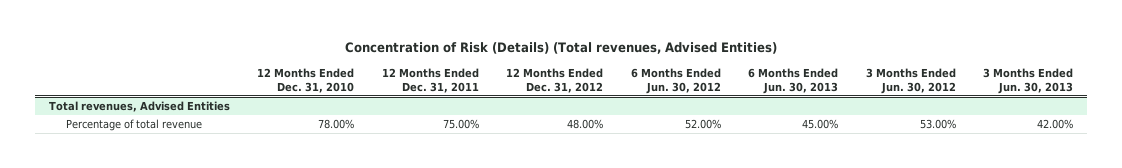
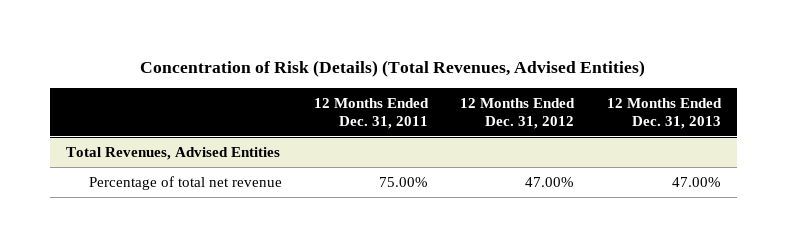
[344,42,777,55] Concentration of Risk (Details) (Total revenues, Advised Entities) -> [140,60,646,78] Concentration of Risk (Details) (Total Revenues, Advised Entities)
[257,67,355,93] 12 Months Ended Dec. 31, 2010 -> none
[630,67,721,94] 6 Months Ended Jun. 30, 2012 -> none
[748,67,839,94] 6 Months Ended Jun. 30, 2013 -> none
[865,67,956,94] 3 Months Ended Jun. 30, 2012 -> none
[983,67,1074,94] 3 Months Ended Jun. 30, 2013 -> none
none -> [606,97,722,129] 12 Months Ended Dec. 31, 2013
[48,101,230,113] Total revenues, Advised Entities -> [65,146,280,160] Total Revenues, Advised Entities
[65,119,202,132] Percentage of total revenue -> [88,175,282,190] Percentage of total net revenue
[567,119,604,130] 48.00% -> [525,176,575,187] 47.00%

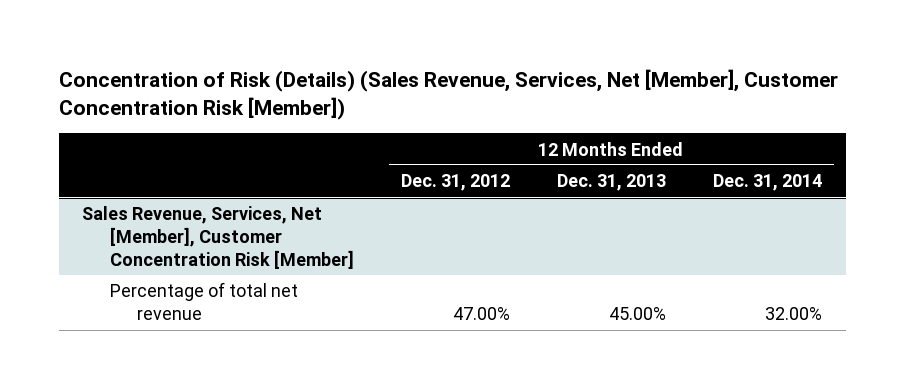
[140,60,646,78] Concentration of Risk (Details) (Total Revenues, Advised Entities) -> [58,68,838,121] Concentration of Risk (Details) (Sales Revenue, Services, Net [Member], Customer Concentration Risk [Member])
[314,97,430,129] 12 Months Ended Dec. 31, 2011 -> none
none -> [713,174,823,192] Dec. 31, 2014
[65,146,280,160] Total Revenues, Advised Entities -> none
none -> [82,206,354,269] Sales Revenue, Services, Net [Member], Customer Concentration Risk [Member]
[671,176,721,187] 47.00% -> [608,307,666,321] 45.00%

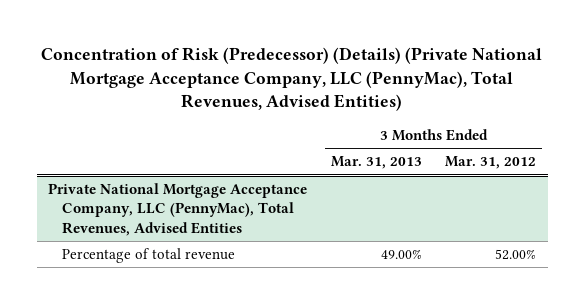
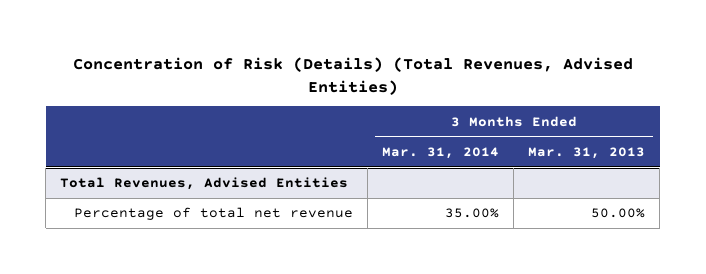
[41,47,543,112] Concentration of Risk (Predecessor) (Details) (Private National Mortgage Acceptance Company, LLC (PennyMac), Total Revenues, Advised Entities) -> [72,56,633,95] Concentration of Risk (Details) (Total Revenues, Advised Entities)
[445,156,537,170] Mar. 31, 2012 -> none
none -> [382,146,500,159] Mar. 31, 2014
[48,182,308,236] Private National Mortgage Acceptance Company, LLC (PennyMac), Total Revenues, Advised Entities -> none
none -> [60,177,349,191] Total Revenues, Advised Entities
[61,247,235,263] Percentage of total revenue -> [74,207,354,221] Percentage of total net revenue
[380,248,422,259] 49.00% -> [591,208,646,219] 50.00%

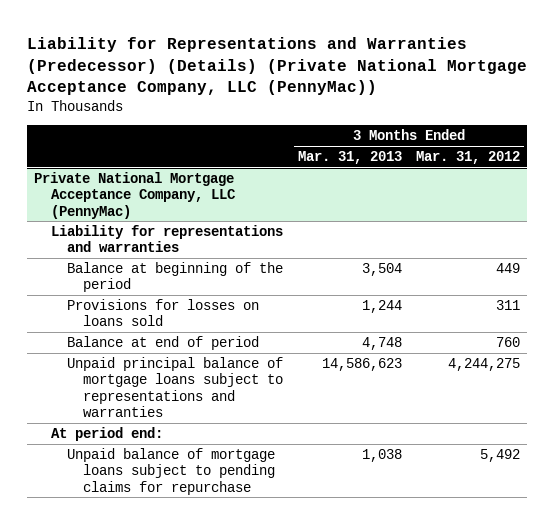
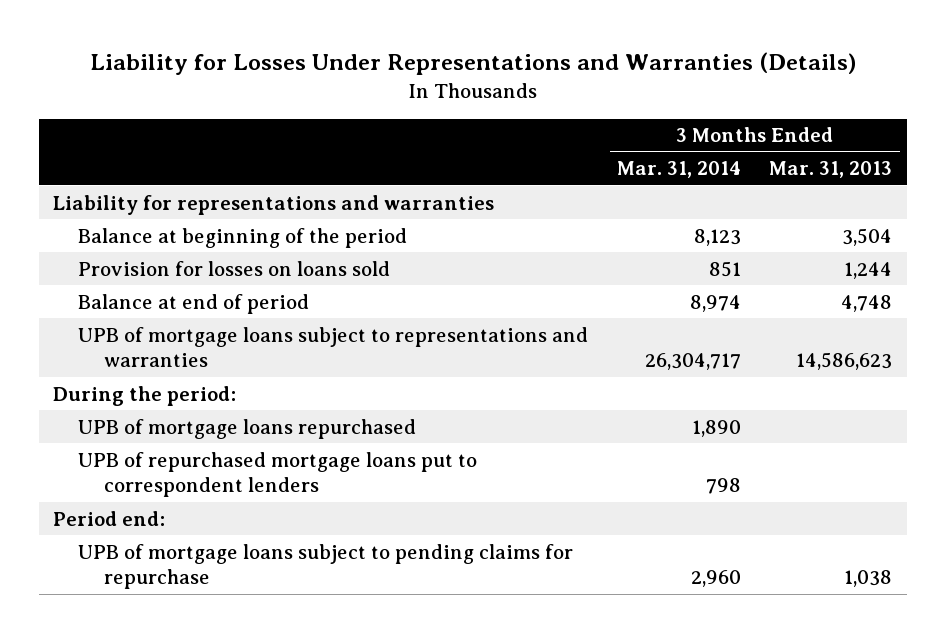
[27,36,528,96] Liability for Representations and Warranties (Predecessor) (Details) (Private National Mortgage Acceptance Company, LLC (PennyMac)) -> [89,52,856,76] Liability for Losses Under Representations and Warranties (Details)
[415,151,520,165] Mar. 31, 2012 -> none
none -> [616,161,741,179] Mar. 31, 2014
[34,172,236,219] Private National Mortgage Acceptance Company, LLC (PennyMac) -> none
[66,299,259,327] Provisions for losses on loans sold -> [78,260,391,276] Provision for losses on loans sold
[66,357,284,418] Unpaid principal balance of mortgage loans subject to representations and warranties -> [78,326,589,368] UPB of mortgage loans subject to representations and warranties
none -> [52,385,236,406] During the period:
none -> [78,418,417,439] UPB of mortgage loans repurchased
none -> [78,451,478,498] UPB of repurchased mortgage loans put to correspondent lenders
[50,427,163,442] At period end: -> [52,510,165,526] Period end:
[66,448,276,495] Unpaid balance of mortgage loans subject to pending claims for repurchase -> [78,543,574,590] UPB of mortgage loans subject to pending claims for repurchase

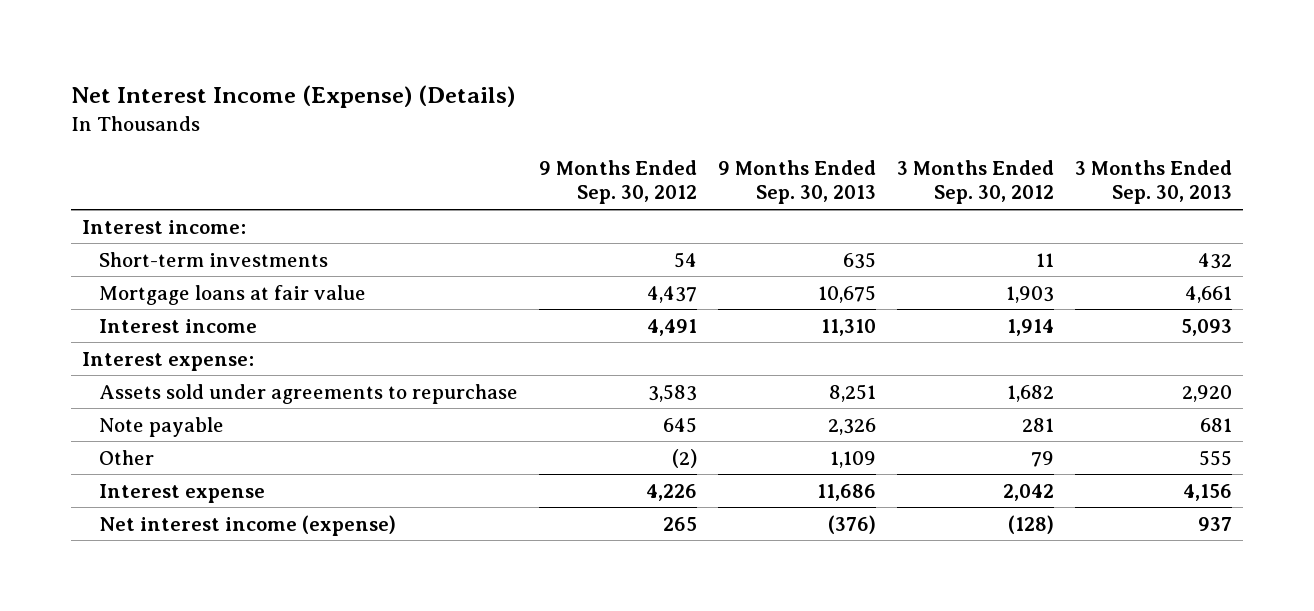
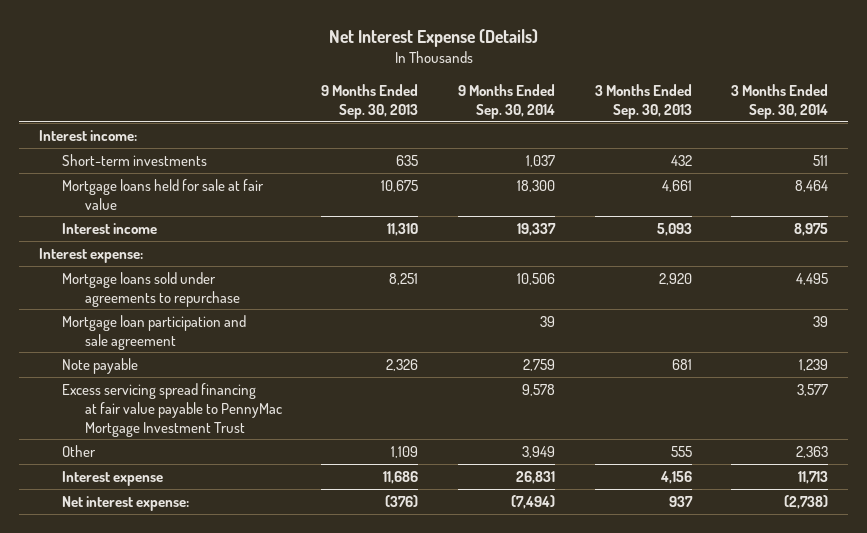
[71,85,516,109] Net Interest Income (Expense) (Details) -> [328,28,538,47] Net Interest Expense (Details)
[538,160,697,205] 9 Months Ended Sep. 30, 2012 -> none
[897,160,1055,205] 3 Months Ended Sep. 30, 2012 -> none
none -> [458,84,556,120] 9 Months Ended Sep. 30, 2014
none -> [731,84,829,120] 3 Months Ended Sep. 30, 2014
[98,284,366,305] Mortgage loans at fair value -> [62,178,265,210] Mortgage loans held for sale at fair value
[98,383,518,404] Assets sold under agreements to repurchase -> [62,271,240,307] Mortgage loans sold under agreements to repurchase
none -> [62,314,247,350] Mortgage loan participation and sale agreement
none -> [62,382,282,437] Excess servicing spread financing at fair value payable to PennyMac Mortgage Investment Trust
[98,514,396,536] Net interest income (expense) -> [62,495,190,511] Net interest expense:

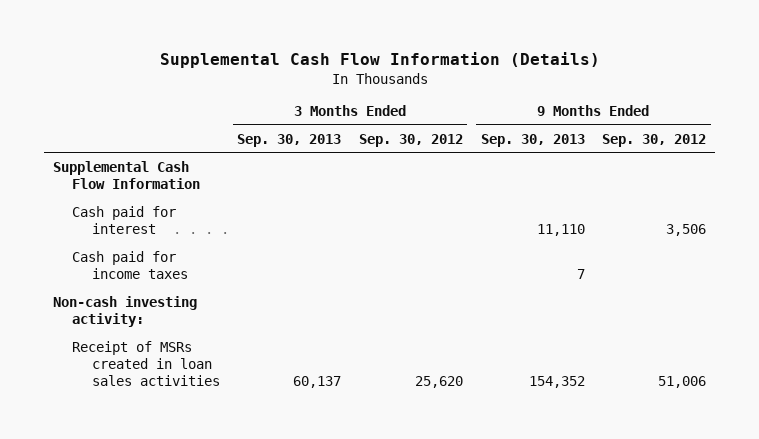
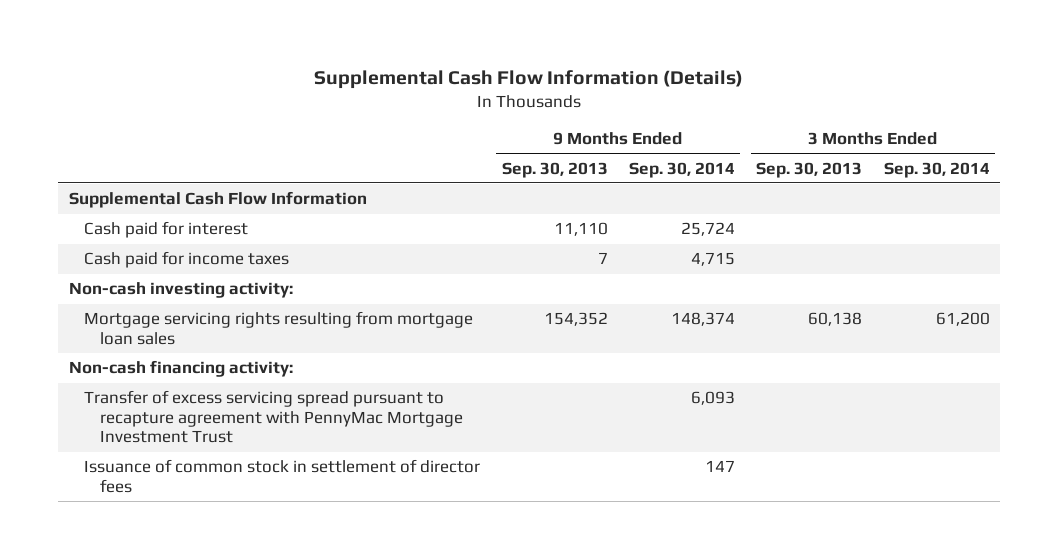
[359,133,464,147] Sep. 30, 2012 -> none
[602,133,707,147] Sep. 30, 2012 -> none
none -> [628,161,735,178] Sep. 30, 2014
none -> [883,161,990,178] Sep. 30, 2014
[72,340,220,386] Receipt of MSRs created in loan sales activities -> none
none -> [84,311,474,345] Mortgage servicing rights resulting from mortgage loan sales
none -> [68,360,293,378] Non-cash financing activity:
none -> [84,390,463,444] Transfer of excess servicing spread pursuant to recapture agreement with PennyMac Mortgage Investment Trust
none -> [84,459,481,493] Issuance of common stock in settlement of director fees

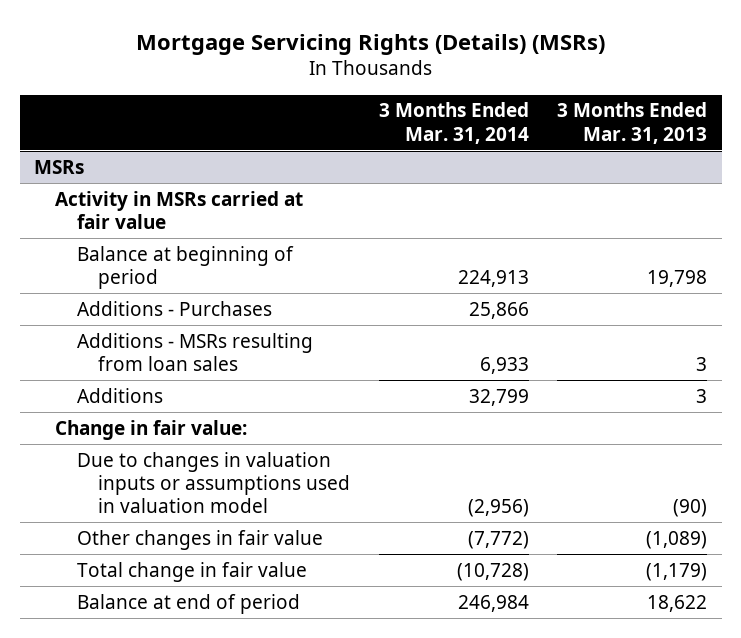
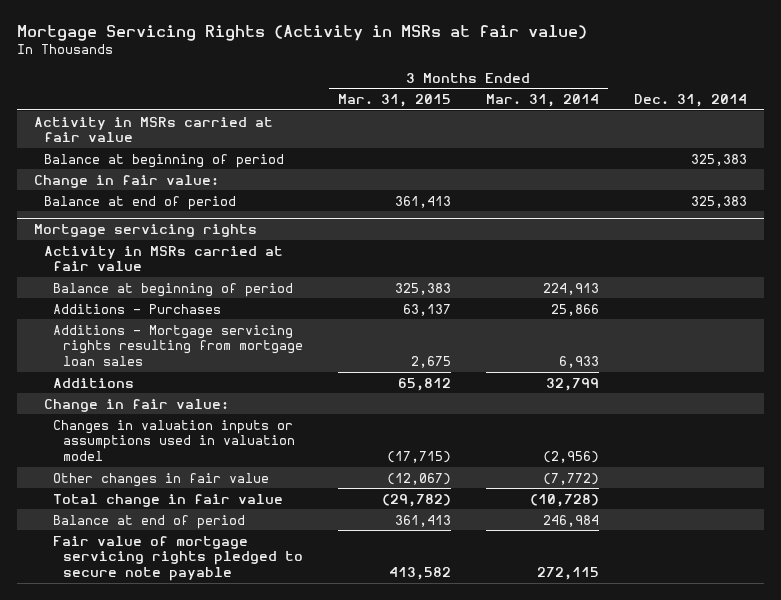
[135,33,605,55] Mortgage Servicing Rights (Details) (MSRs) -> [16,24,587,41] Mortgage Servicing Rights (Activity in MSRs at fair value)
[557,102,708,144] 3 Months Ended Mar. 31, 2013 -> none
none -> [337,94,451,108] Mar. 31, 2015
none -> [633,94,747,108] Dec. 31, 2014
[34,159,85,174] MSRs -> none
none -> [43,153,284,168] Balance at beginning of period
none -> [34,174,220,188] Change in fair value:
none -> [43,195,236,210] Balance at end of period
none -> [34,224,258,238] Mortgage servicing rights
none -> [43,245,283,272] Activity in MSRs carried at fair value
[76,332,313,371] Additions - MSRs resulting from loan sales -> [53,324,303,366] Additions - Mortgage servicing rights resulting from mortgage loan sales
[76,451,351,514] Due to changes in valuation inputs or assumptions used in valuation model -> [53,419,295,461] Changes in valuation inputs or assumptions used in valuation model
none -> [53,535,303,581] Fair value of mortgage servicing rights pledged to secure note payable

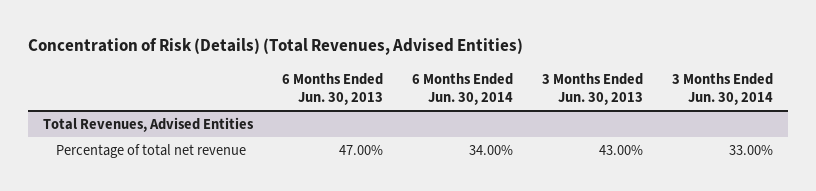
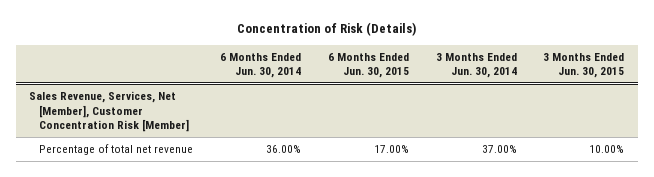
[28,37,524,55] Concentration of Risk (Details) (Total Revenues, Advised Entities) -> [236,22,416,37] Concentration of Risk (Details)
[281,72,383,106] 6 Months Ended Jun. 30, 2013 -> none
[542,72,644,106] 3 Months Ended Jun. 30, 2013 -> none
none -> [327,52,409,79] 6 Months Ended Jun. 30, 2015
none -> [543,52,625,79] 3 Months Ended Jun. 30, 2015
[42,116,254,132] Total Revenues, Advised Entities -> none
none -> [29,90,190,133] Sales Revenue, Services, Net [Member], Customer Concentration Risk [Member]
[469,144,514,155] 34.00% -> [266,144,302,153] 36.00%
[729,144,774,155] 33.00% -> [481,144,517,153] 37.00%

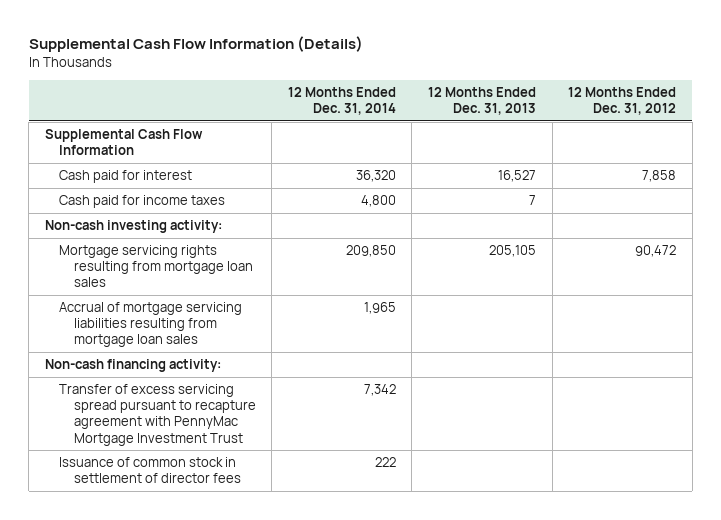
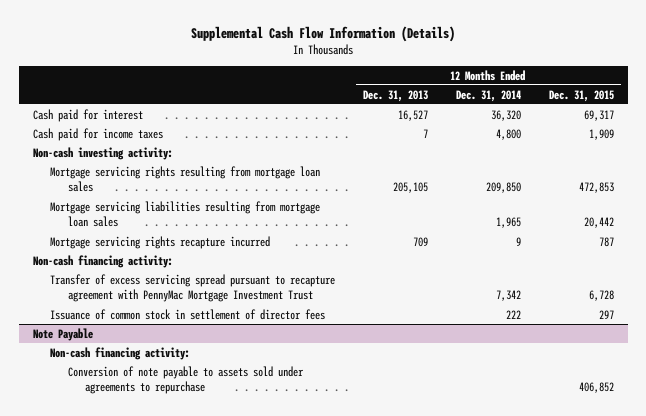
[568,87,677,116] 12 Months Ended Dec. 31, 2012 -> none
none -> [548,89,614,102] Dec. 31, 2015
[44,129,203,156] Supplemental Cash Flow Information -> none
[59,302,243,348] Accrual of mortgage servicing liabilities resulting from mortgage loan sales -> [50,200,321,228] Mortgage servicing liabilities resulting from mortgage loan sales
none -> [50,235,271,249] Mortgage servicing rights recapture incurred
none -> [32,327,93,341] Note Payable
none -> [50,346,191,360] Non-cash financing activity:
none -> [67,365,304,395] Conversion of note payable to assets sold under agreements to repurchase

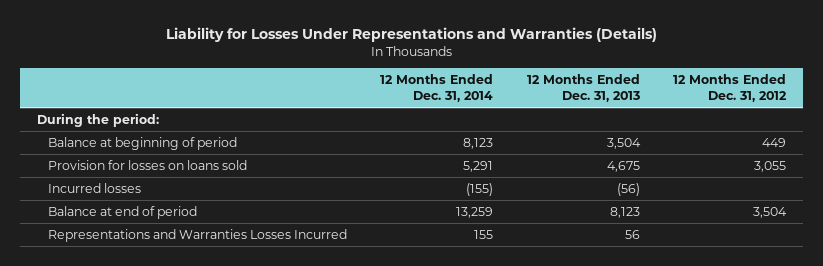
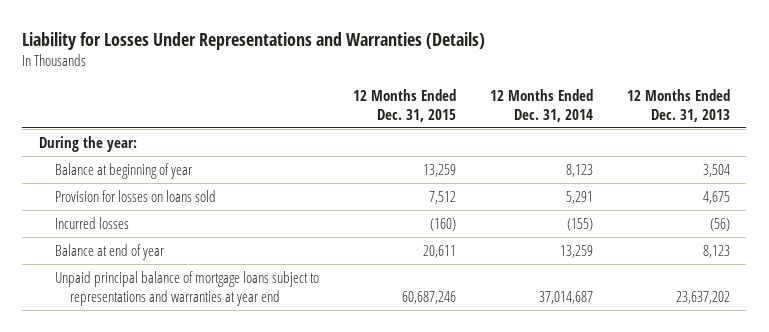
[673,74,788,102] 12 Months Ended Dec. 31, 2012 -> none
none -> [352,88,456,122] 12 Months Ended Dec. 31, 2015
[36,112,159,127] During the period: -> [39,136,138,153] During the year:
[48,136,238,150] Balance at beginning of period -> [54,163,192,180] Balance at beginning of year
[48,228,348,242] Representations and Warranties Losses Incurred -> none
[48,205,198,219] Balance at end of period -> [54,244,164,261] Balance at end of year
none -> [54,271,319,307] Unpaid principal balance of mortgage loans subject to representations and warranties at year end

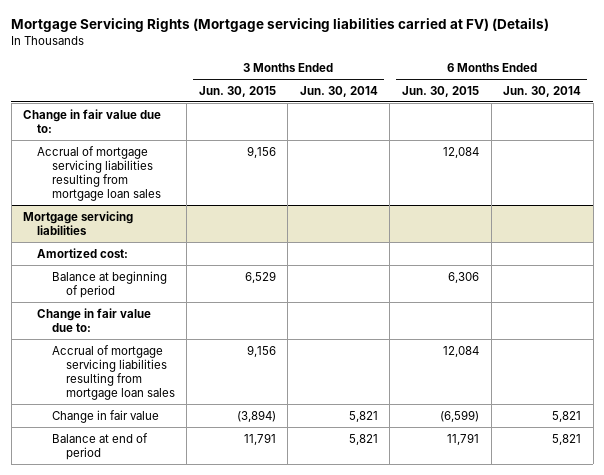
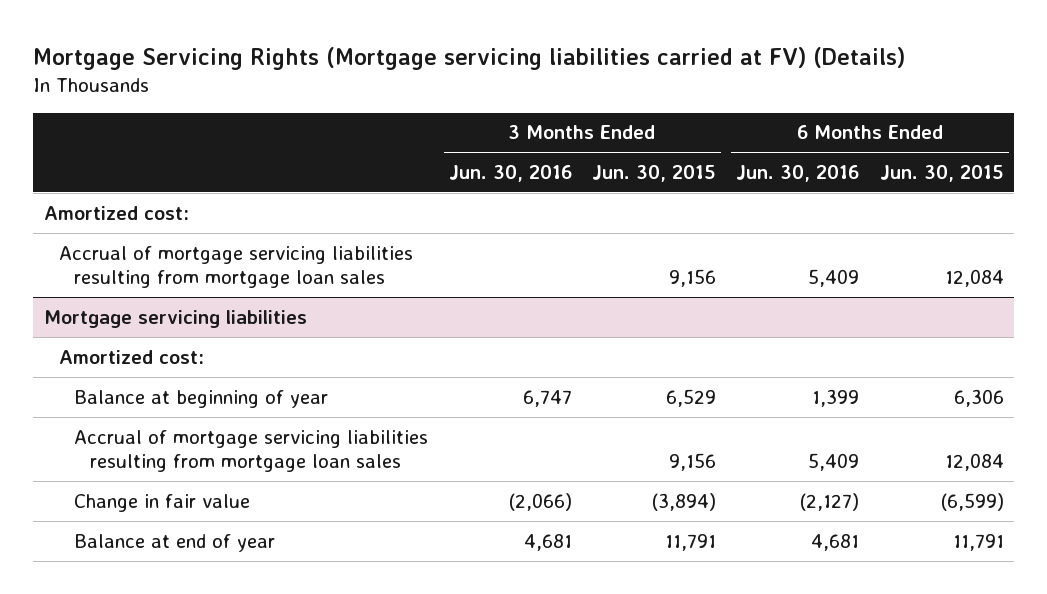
[299,85,378,97] Jun. 30, 2014 -> none
[503,85,582,97] Jun. 30, 2014 -> none
none -> [448,164,572,182] Jun. 30, 2016
none -> [736,164,860,182] Jun. 30, 2016
[23,108,162,133] Change in fair value due to: -> none
none -> [43,205,189,220] Amortized cost:
[37,307,152,332] Change in fair value due to: -> none
[51,270,167,298] Balance at beginning of period -> [74,389,329,408] Balance at beginning of year
[51,432,148,460] Balance at end of period -> [74,533,276,552] Balance at end of year

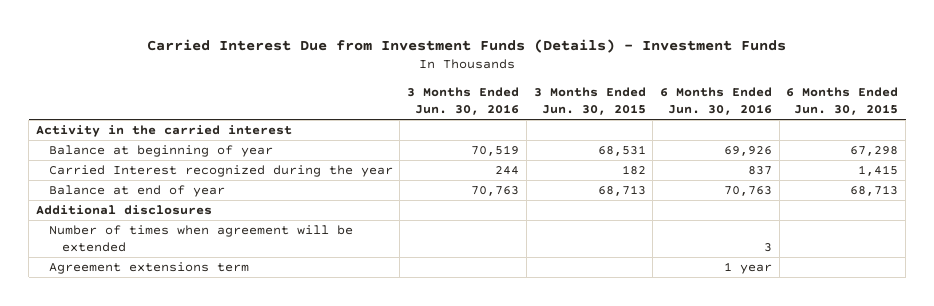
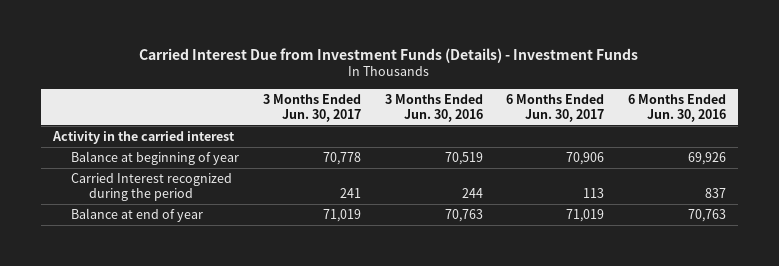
[533,87,646,116] 3 Months Ended Jun. 30, 2015 -> none
[786,87,899,116] 6 Months Ended Jun. 30, 2015 -> none
none -> [262,93,361,122] 3 Months Ended Jun. 30, 2017
none -> [506,93,605,122] 6 Months Ended Jun. 30, 2017
[48,165,393,178] Carried Interest recognized during the year -> [70,173,232,201] Carried Interest recognized during the period
[35,205,212,216] Additional disclosures -> none
[48,225,353,252] Number of times when agreement will be extended -> none
[48,262,249,275] Agreement extensions term -> none

